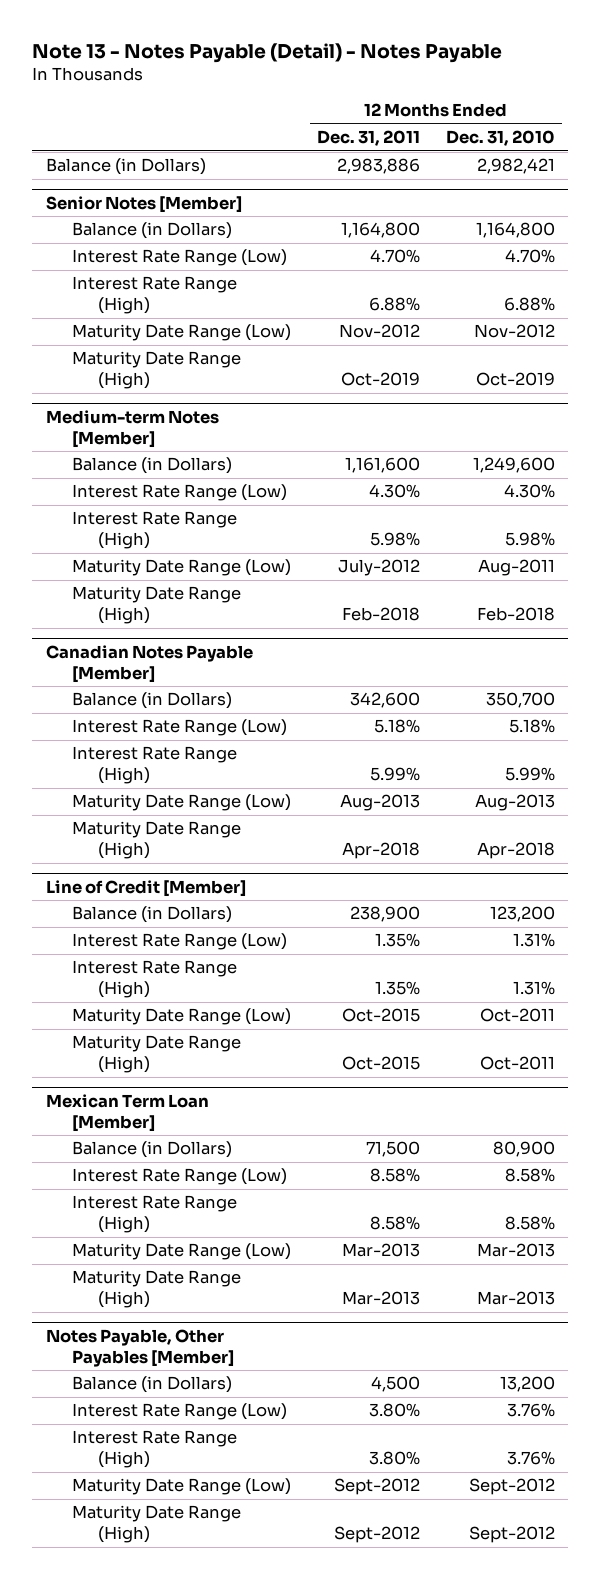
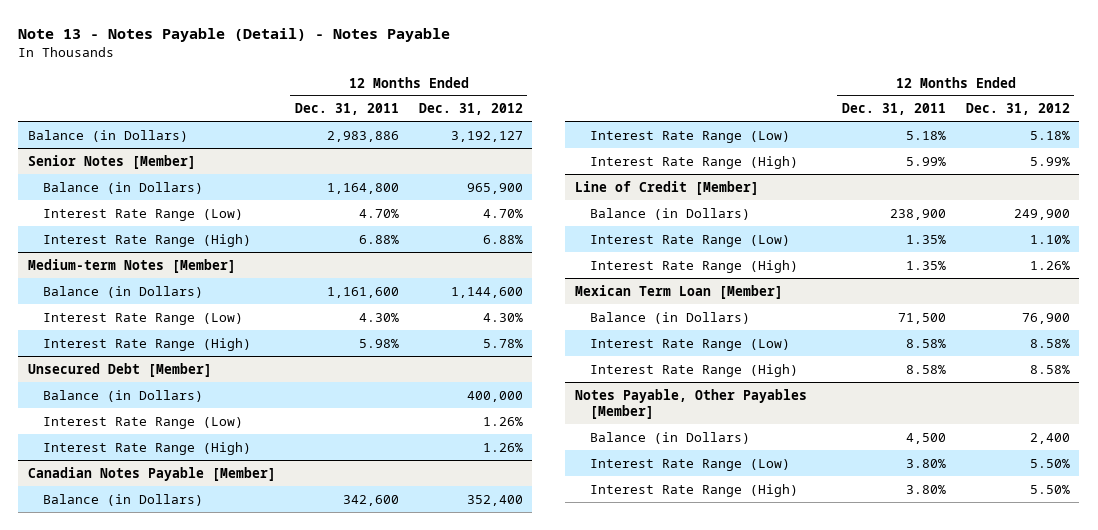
[446,130,556,147] Dec. 31, 2010 -> none
none -> [418,103,523,116] Dec. 31, 2012
[71,324,291,342] Maturity Date Range (Low) -> none
[71,351,241,390] Maturity Date Range (High) -> none
[71,559,291,577] Maturity Date Range (Low) -> none
[71,586,241,625] Maturity Date Range (High) -> none
none -> [27,362,212,377] Unsecured Debt [Member]
none -> [42,389,203,402] Balance (in Dollars)
none -> [42,416,243,429] Interest Rate Range (Low)
none -> [42,441,251,455] Interest Rate Range (High)
[71,794,291,812] Maturity Date Range (Low) -> none
[71,821,241,860] Maturity Date Range (High) -> none
[71,1008,291,1026] Maturity Date Range (Low) -> none
[71,1035,241,1074] Maturity Date Range (High) -> none
[71,1243,291,1261] Maturity Date Range (Low) -> none
[71,1270,241,1309] Maturity Date Range (High) -> none
[71,1478,291,1496] Maturity Date Range (Low) -> none
[71,1505,241,1544] Maturity Date Range (High) -> none

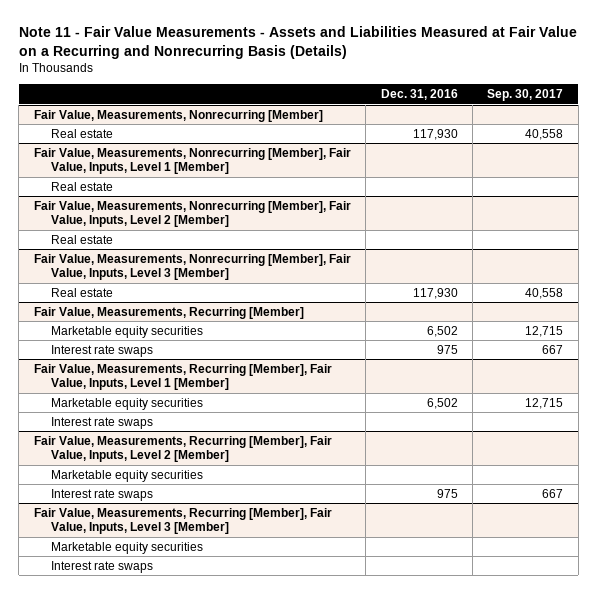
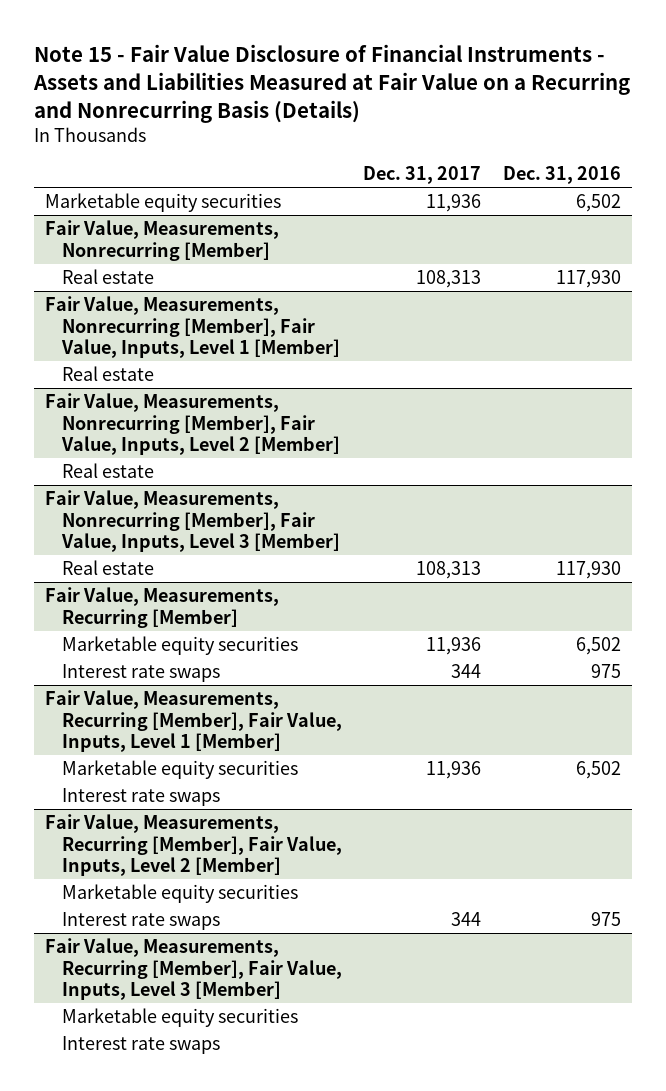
[18,26,577,59] Note 11 - Fair Value Measurements - Assets and Liabilities Measured at Fair Value on a Recurring and Nonrecurring Basis (Details) -> [32,43,630,123] Note 15 - Fair Value Disclosure of Financial Instruments - Assets and Liabilities Measured at Fair Value on a Recurring and Nonrecurring Basis (Details)
[487,88,564,101] Sep. 30, 2017 -> none
none -> [363,166,482,185] Dec. 31, 2017
none -> [44,193,281,213] Marketable equity securities

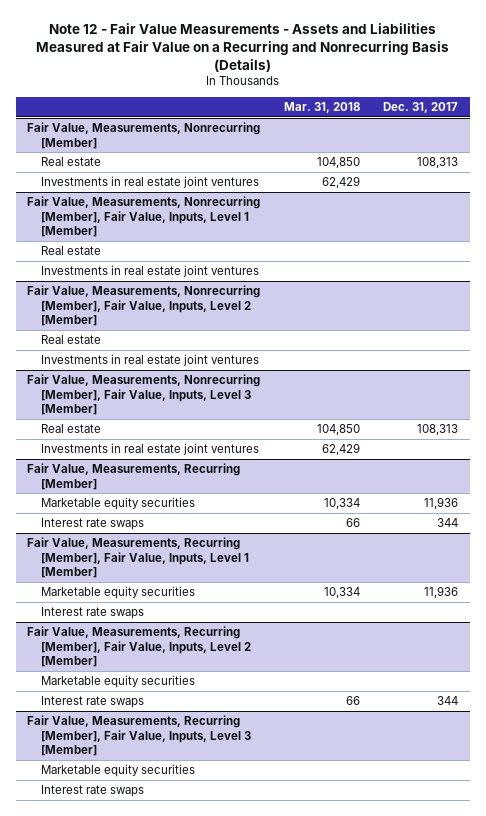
[32,43,630,123] Note 15 - Fair Value Disclosure of Financial Instruments - Assets and Liabilities Measured at Fair Value on a Recurring and Nonrecurring Basis (Details) -> [35,22,449,72] Note 12 - Fair Value Measurements - Assets and Liabilities Measured at Fair Value on a Recurring and Nonrecurring Basis (Details)
[503,166,622,185] Dec. 31, 2016 -> none
none -> [283,101,360,113] Mar. 31, 2018
[44,193,281,213] Marketable equity securities -> none
none -> [41,176,260,189] Investments in real estate joint ventures
none -> [41,265,260,278] Investments in real estate joint ventures
none -> [41,354,260,367] Investments in real estate joint ventures
none -> [41,443,260,456] Investments in real estate joint ventures

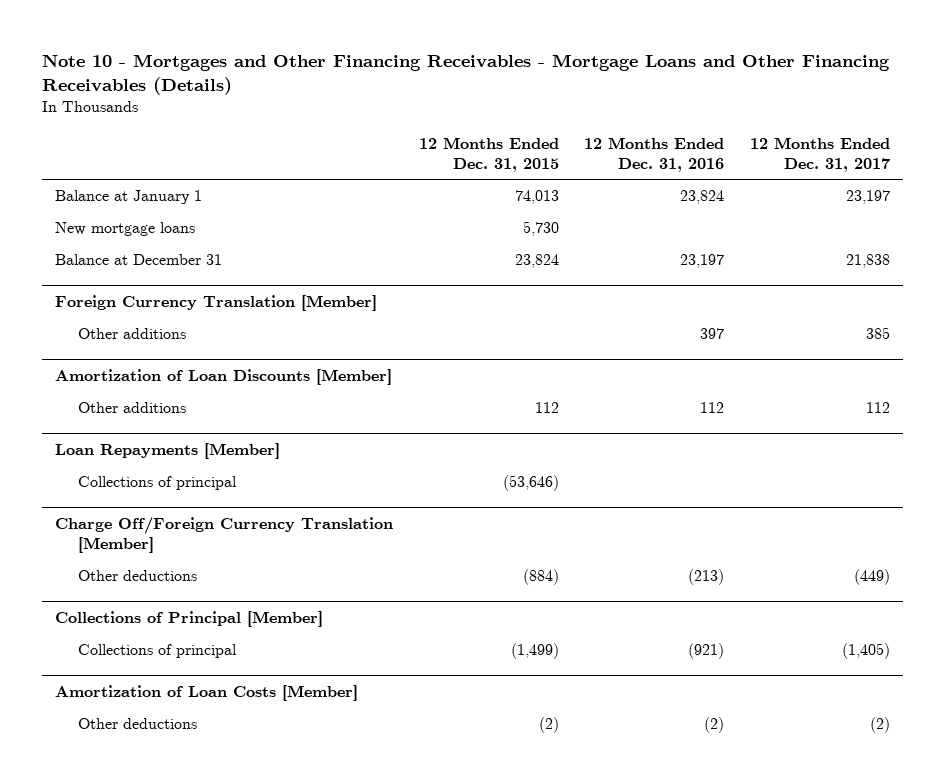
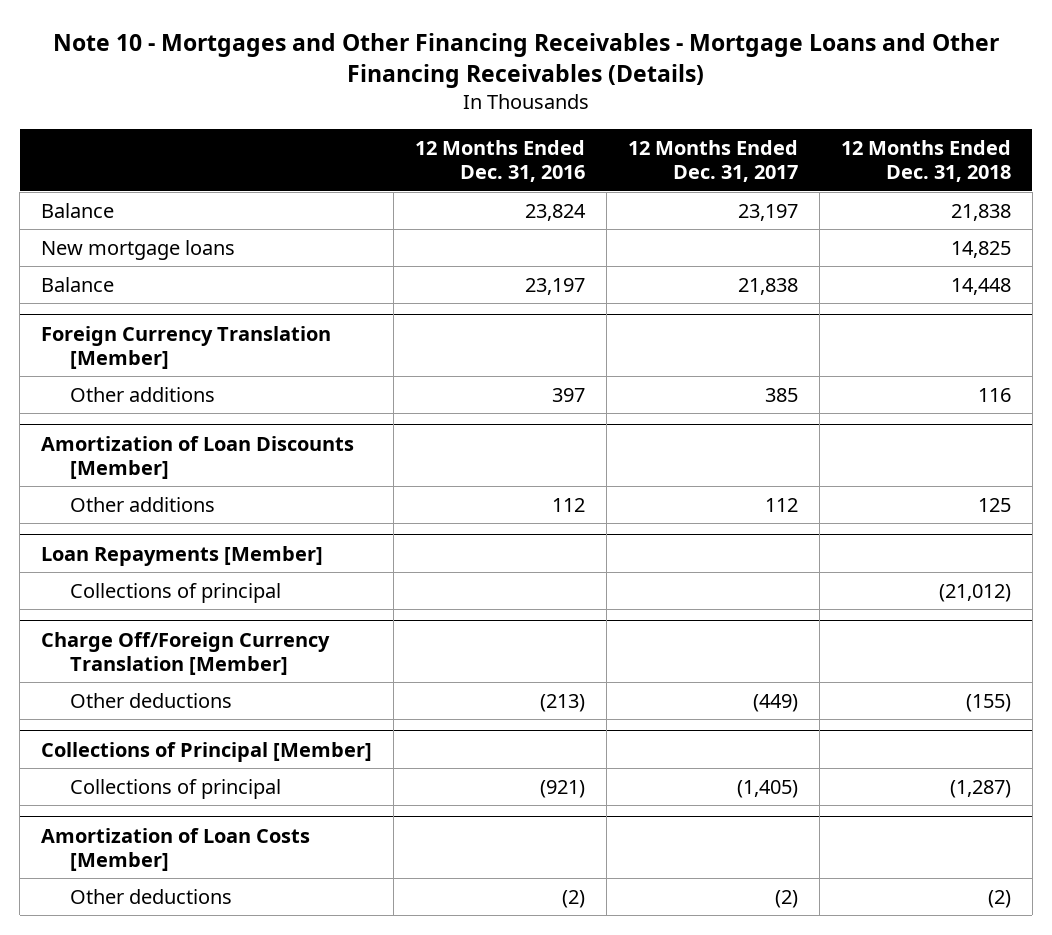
[418,137,559,172] 12 Months Ended Dec. 31, 2015 -> none
none -> [840,140,1011,183] 12 Months Ended Dec. 31, 2018
[55,190,203,205] Balance at January 1 -> [41,202,115,218] Balance
[55,254,223,266] Balance at December 31 -> [41,276,115,292] Balance

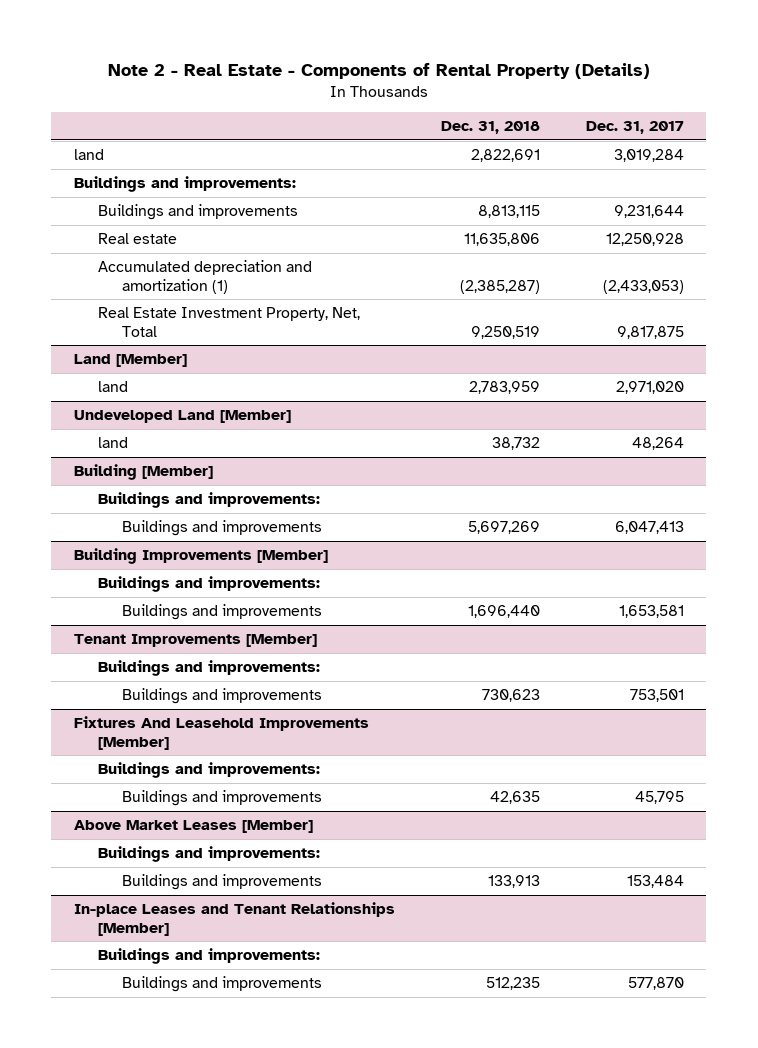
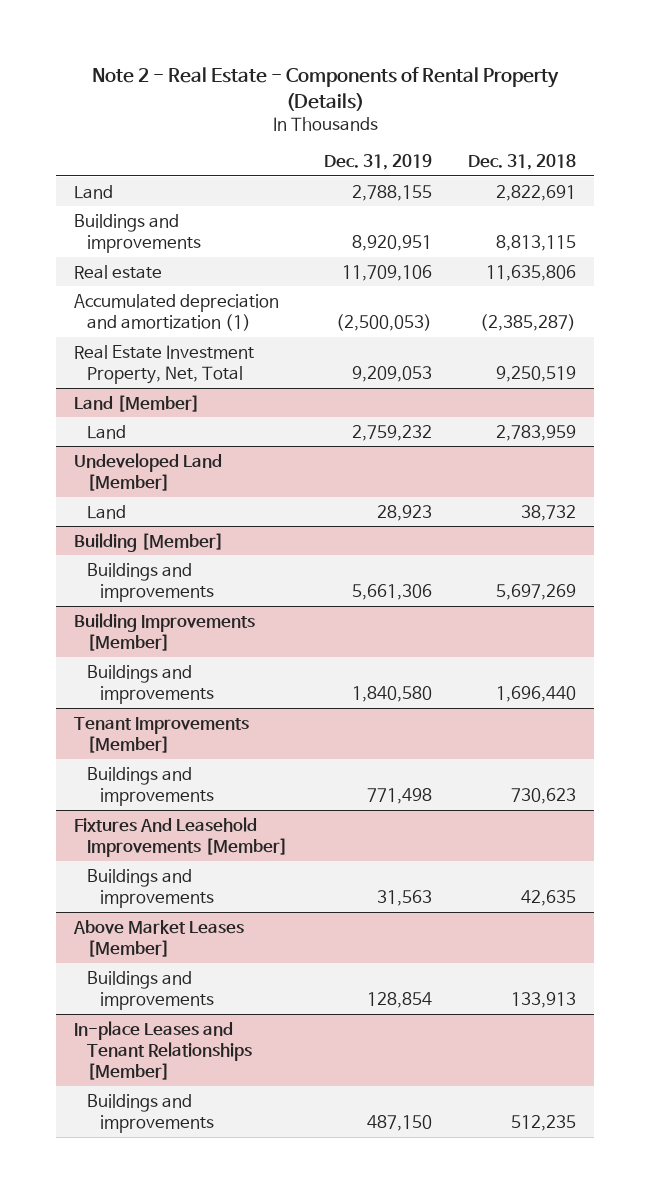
[585,121,684,135] Dec. 31, 2017 -> none
none -> [324,154,433,171] Dec. 31, 2019
[74,176,297,193] Buildings and improvements: -> none
[74,149,105,161] land -> [74,184,114,199] Land
[97,381,128,393] land -> [87,424,127,439] Land
[97,437,128,449] land -> [87,504,127,519] Land
[97,492,320,509] Buildings and improvements: -> none
[97,576,320,593] Buildings and improvements: -> none
[97,660,320,677] Buildings and improvements: -> none
[97,762,320,779] Buildings and improvements: -> none
[97,846,320,863] Buildings and improvements: -> none
[97,948,320,965] Buildings and improvements: -> none

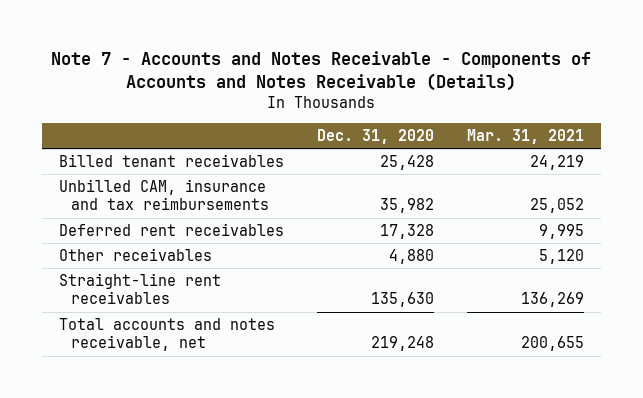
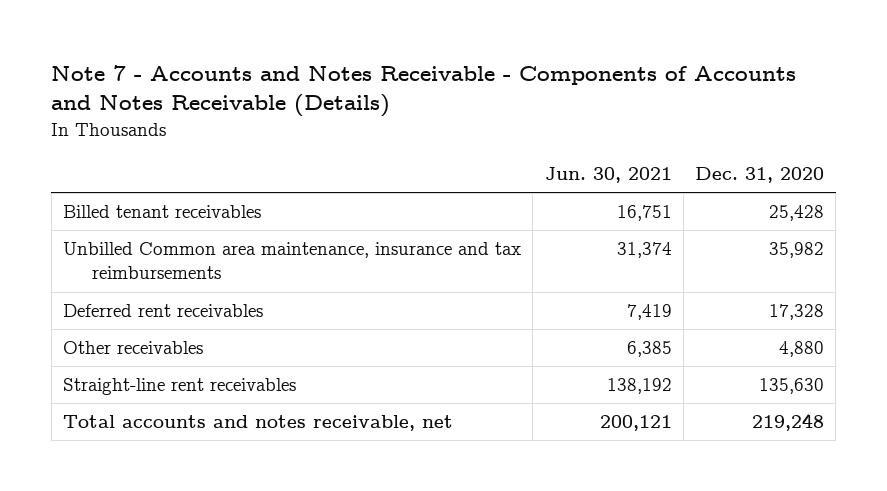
[467,128,585,144] Mar. 31, 2021 -> none
none -> [544,167,672,184] Jun. 30, 2021
[58,179,269,211] Unbilled CAM, insurance and tax reimbursements -> [63,242,522,280] Unbilled Common area maintenance, insurance and tax reimbursements

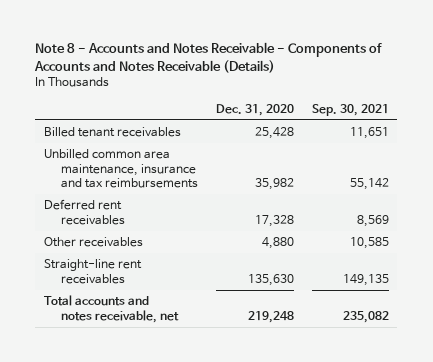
[51,64,797,118] Note 7 - Accounts and Notes Receivable - Components of Accounts and Notes Receivable (Details) -> [34,42,383,73] Note 8 - Accounts and Notes Receivable - Components of Accounts and Notes Receivable (Details)
[544,167,672,184] Jun. 30, 2021 -> none
none -> [311,103,389,116] Sep. 30, 2021
[63,242,522,280] Unbilled Common area maintenance, insurance and tax reimbursements -> [44,149,199,189] Unbilled common area maintenance, insurance and tax reimbursements

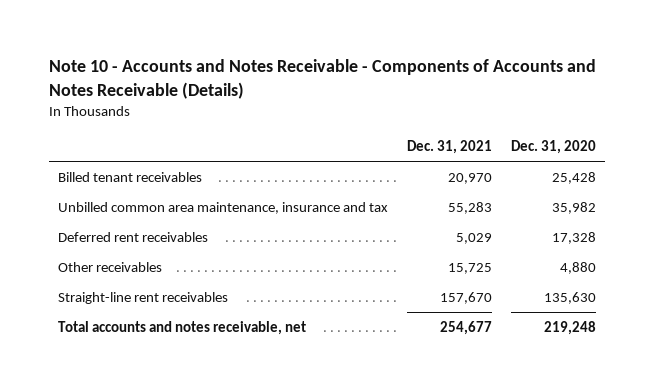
[34,42,383,73] Note 8 - Accounts and Notes Receivable - Components of Accounts and Notes Receivable (Details) -> [48,59,596,99] Note 10 - Accounts and Notes Receivable - Components of Accounts and Notes Receivable (Details)
[311,103,389,116] Sep. 30, 2021 -> none
none -> [406,140,492,155] Dec. 31, 2021
[44,149,199,189] Unbilled common area maintenance, insurance and tax reimbursements -> [58,201,389,214] Unbilled common area maintenance, insurance and tax

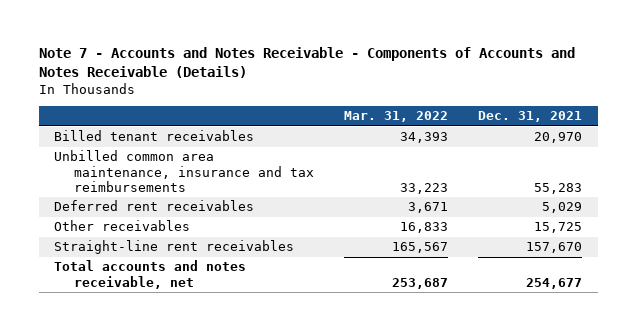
[48,59,596,99] Note 10 - Accounts and Notes Receivable - Components of Accounts and Notes Receivable (Details) -> [38,47,575,79] Note 7 - Accounts and Notes Receivable - Components of Accounts and Notes Receivable (Details)
[510,140,596,155] Dec. 31, 2020 -> none
none -> [344,111,449,123] Mar. 31, 2022
[58,201,389,214] Unbilled common area maintenance, insurance and tax -> [54,150,314,192] Unbilled common area maintenance, insurance and tax reimbursements

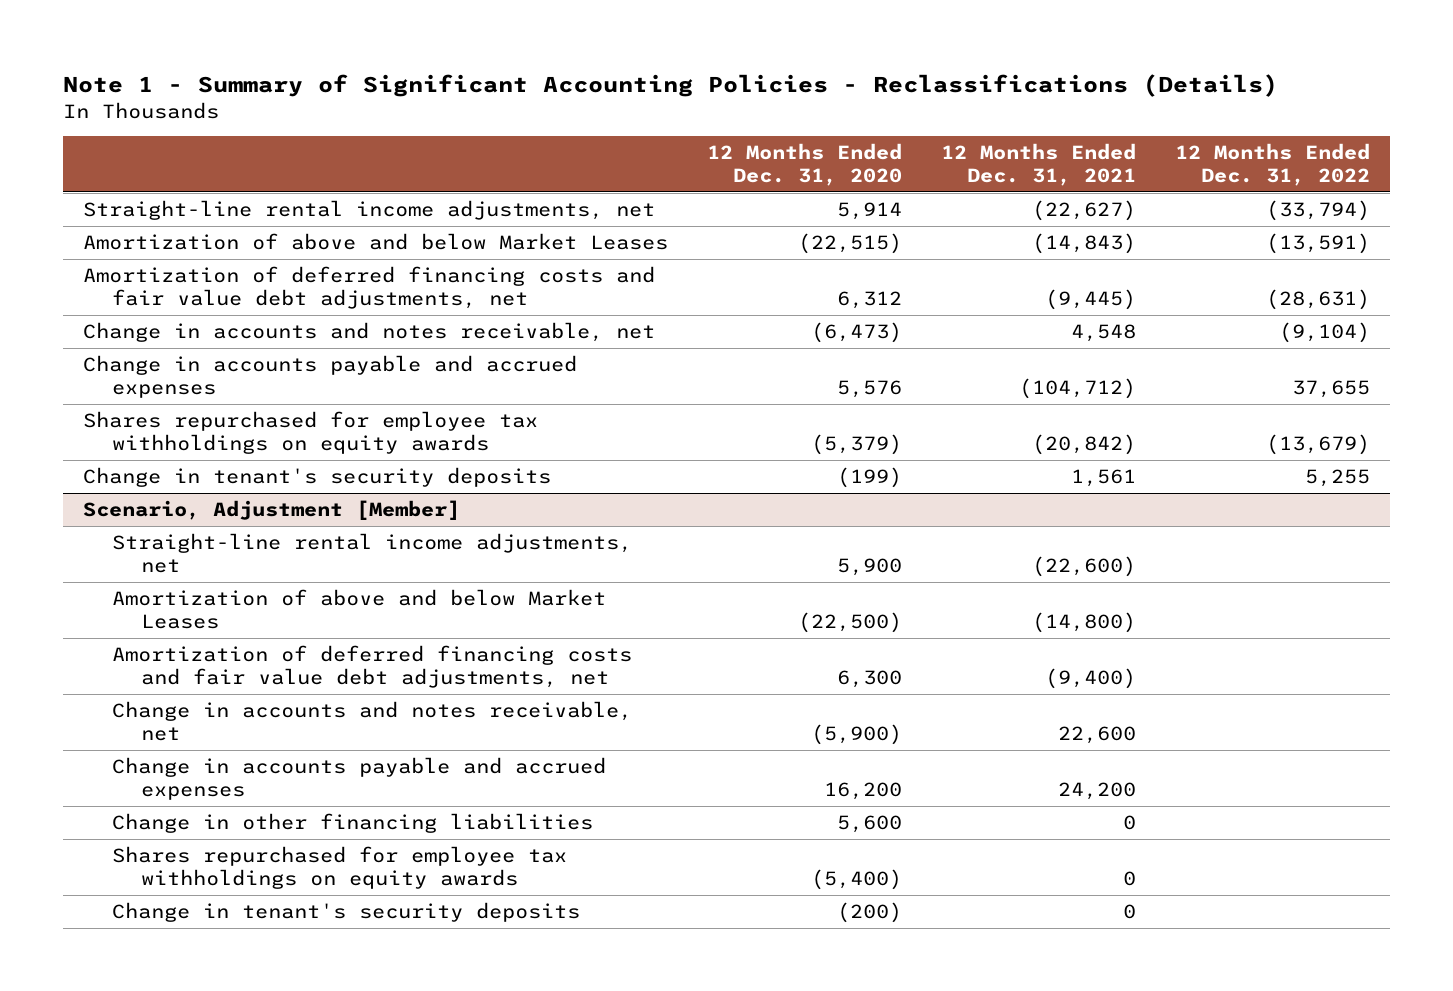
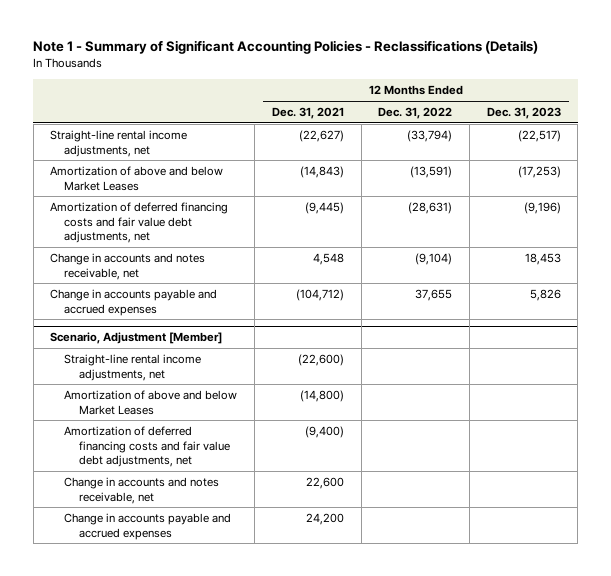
[706,143,902,187] 12 Months Ended Dec. 31, 2020 -> none
none -> [486,107,561,120] Dec. 31, 2023
[82,410,538,454] Shares repurchased for employee tax withholdings on equity awards -> none
[82,466,551,487] Change in tenant's security deposits -> none
[111,812,593,833] Change in other financing liabilities -> none
[111,845,567,889] Shares repurchased for employee tax withholdings on equity awards -> none
[111,901,580,922] Change in tenant's security deposits -> none

